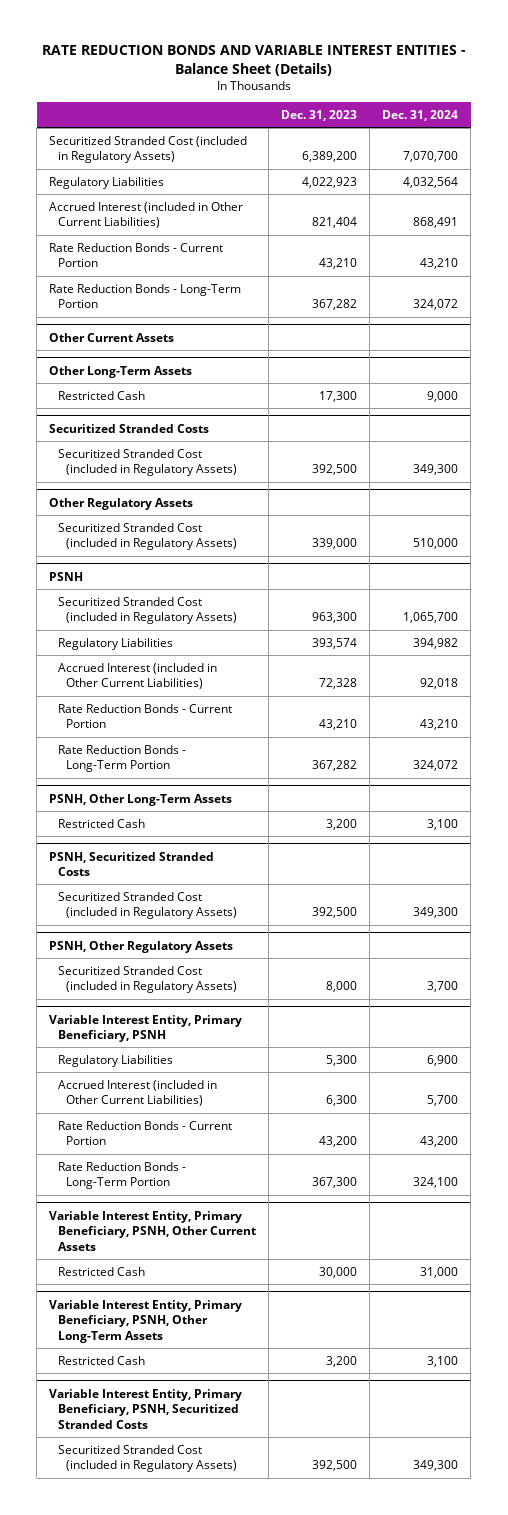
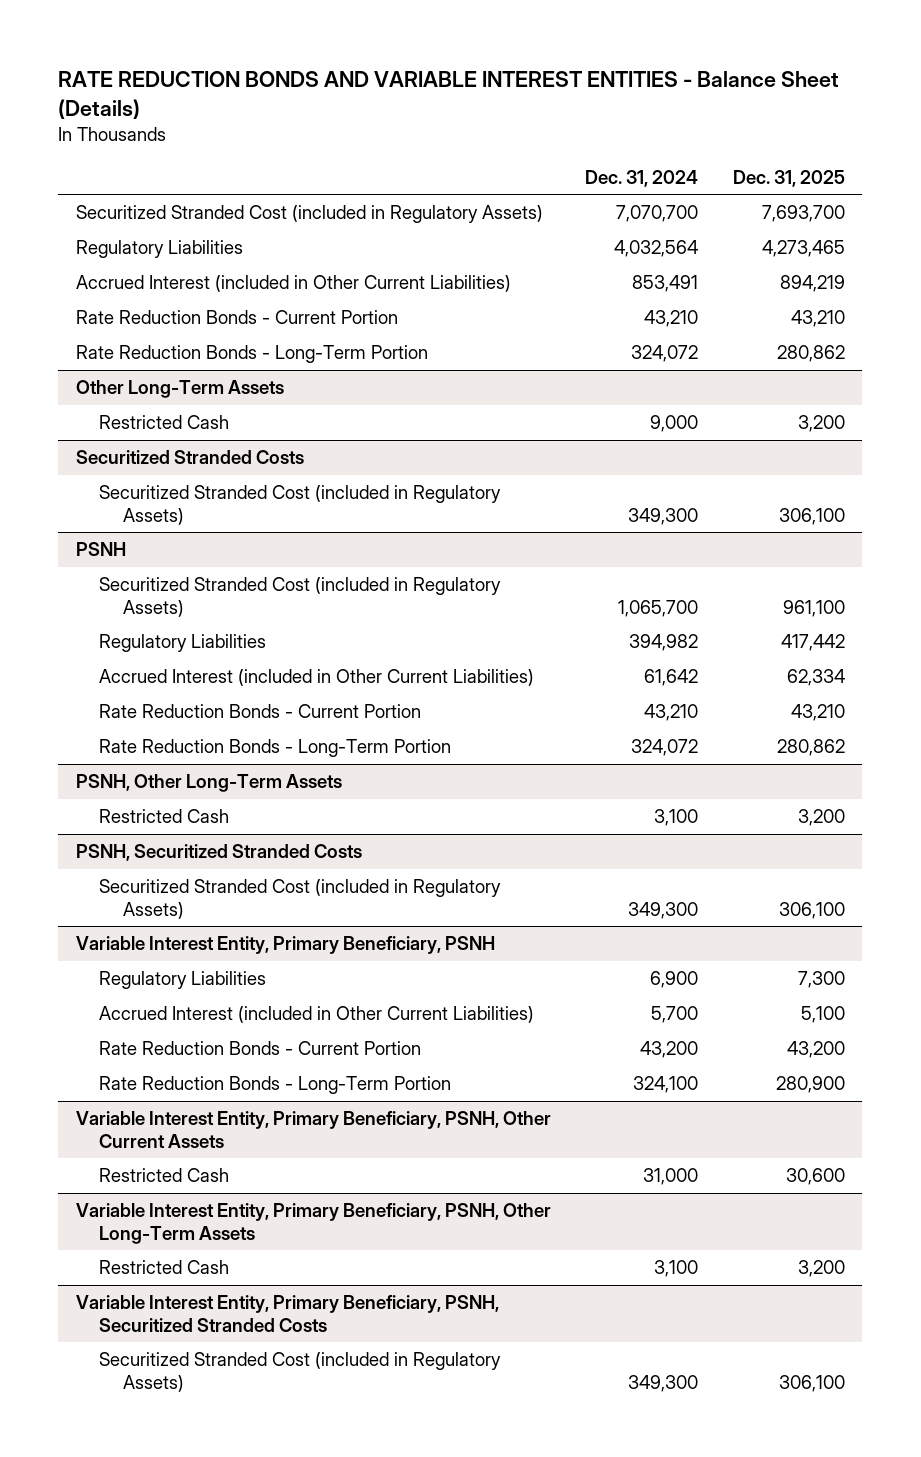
[281,109,358,121] Dec. 31, 2023 -> none
none -> [733,169,846,187] Dec. 31, 2025
[413,217,459,229] 868,491 -> [632,275,699,293] 853,491
[49,332,175,342] Other Current Assets -> none
[49,497,194,510] Other Regulatory Assets -> none
[57,522,238,551] Securitized Stranded Cost (included in Regulatory Assets) -> none
[420,678,459,690] 92,018 -> [644,669,699,687] 61,642
[49,940,234,953] PSNH, Other Regulatory Assets -> none
[57,965,238,994] Securitized Stranded Cost (included in Regulatory Assets) -> none

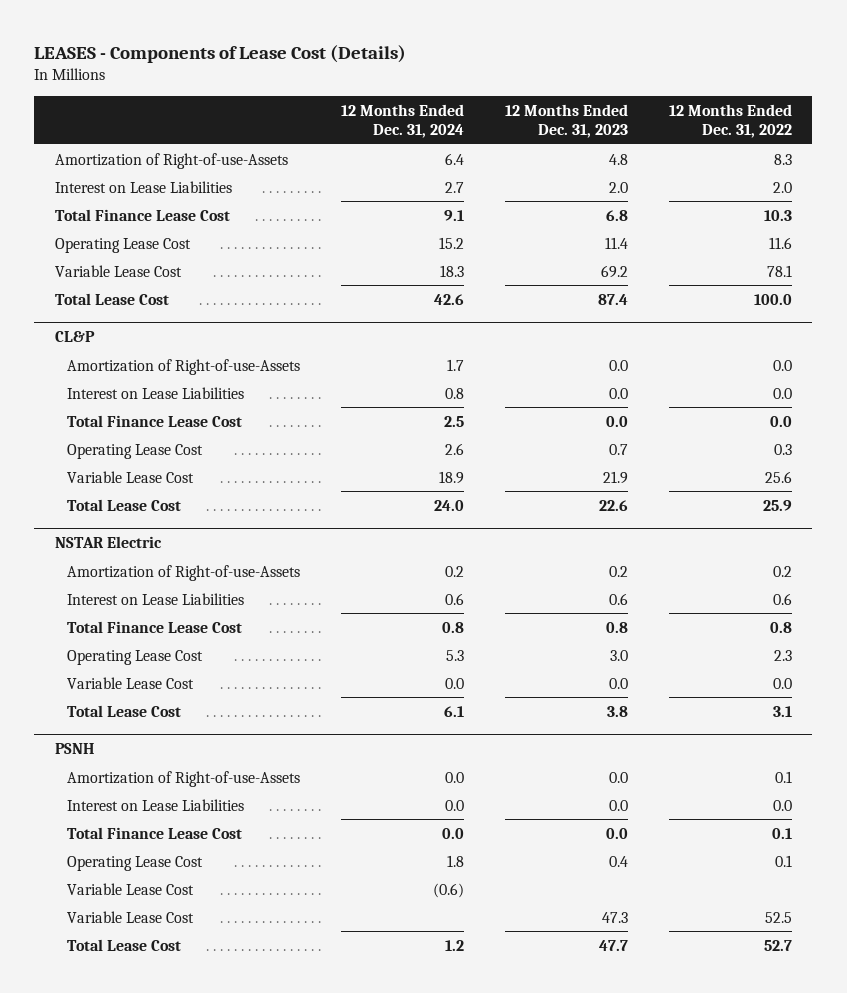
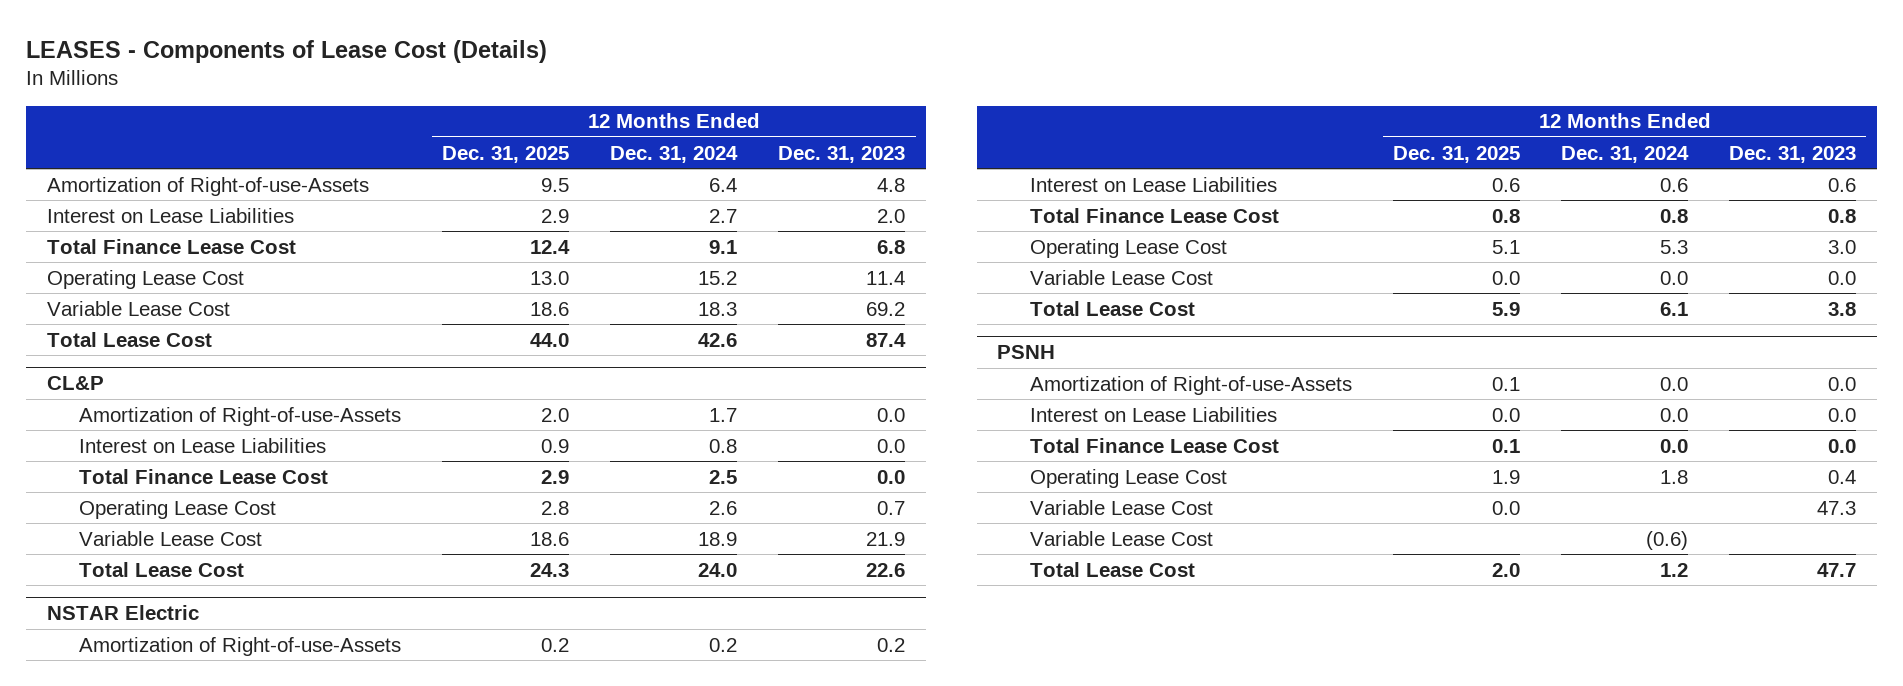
[668,103,792,138] 12 Months Ended Dec. 31, 2022 -> none
none -> [442,145,570,163] Dec. 31, 2025
[67,882,195,895] Variable Lease Cost -> [1029,530,1213,546] Variable Lease Cost

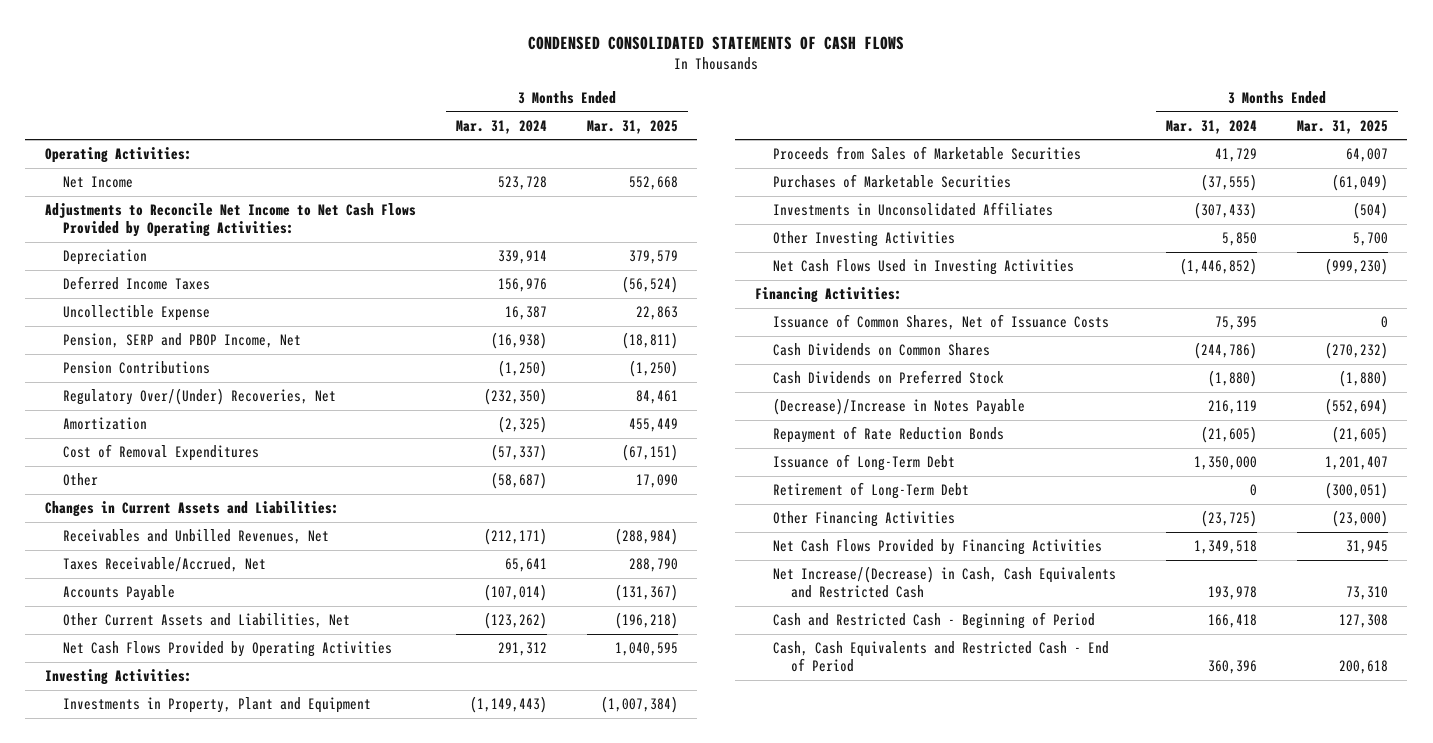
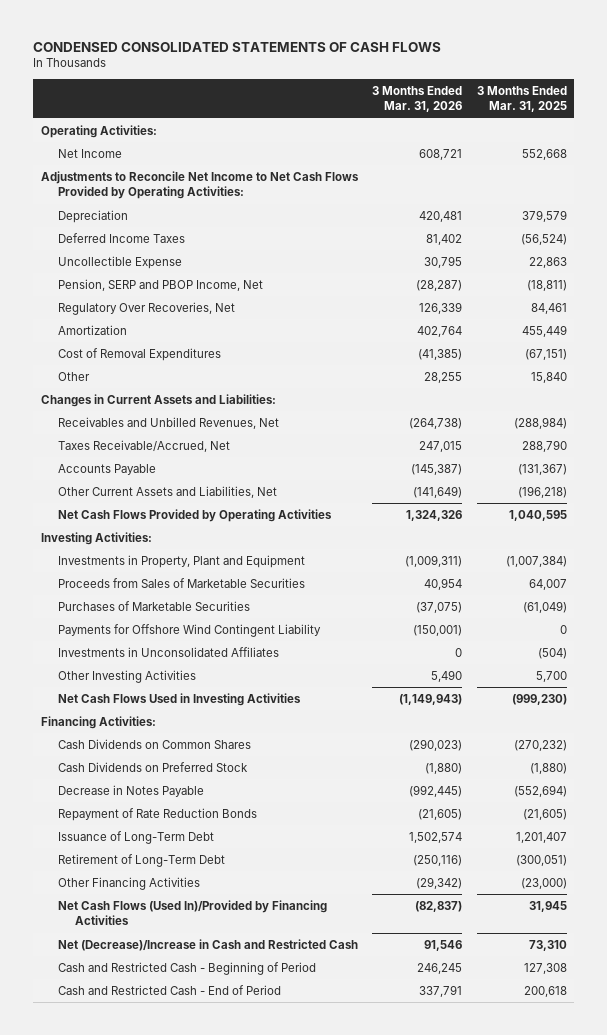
[455,119,547,134] Mar. 31, 2024 -> none
none -> [372,86,463,113] 3 Months Ended Mar. 31, 2026
[63,361,211,375] Pension Contributions -> none
[63,388,337,406] Regulatory Over/(Under) Recoveries, Net -> [57,301,235,315] Regulatory Over Recoveries, Net
[635,474,678,489] 17,090 -> [530,371,567,383] 15,840
none -> [57,623,321,637] Payments for Offshore Wind Contingent Liability
[773,314,1110,331] Issuance of Common Shares, Net of Issuance Costs -> none
[773,398,1026,416] (Decrease)/Increase in Notes Payable -> [57,784,204,797] Decrease in Notes Payable
[773,539,1103,556] Net Cash Flows Provided by Financing Activities -> [57,899,327,926] Net Cash Flows (Used In)/Provided by Financing Activities
[773,566,1117,599] Net Increase/(Decrease) in Cash, Cash Equivalents and Restricted Cash -> [57,938,358,951] Net (Decrease)/Increase in Cash and Restricted Cash
[773,641,1110,673] Cash, Cash Equivalents and Restricted Cash - End of Period -> [57,984,281,995] Cash and Restricted Cash - End of Period

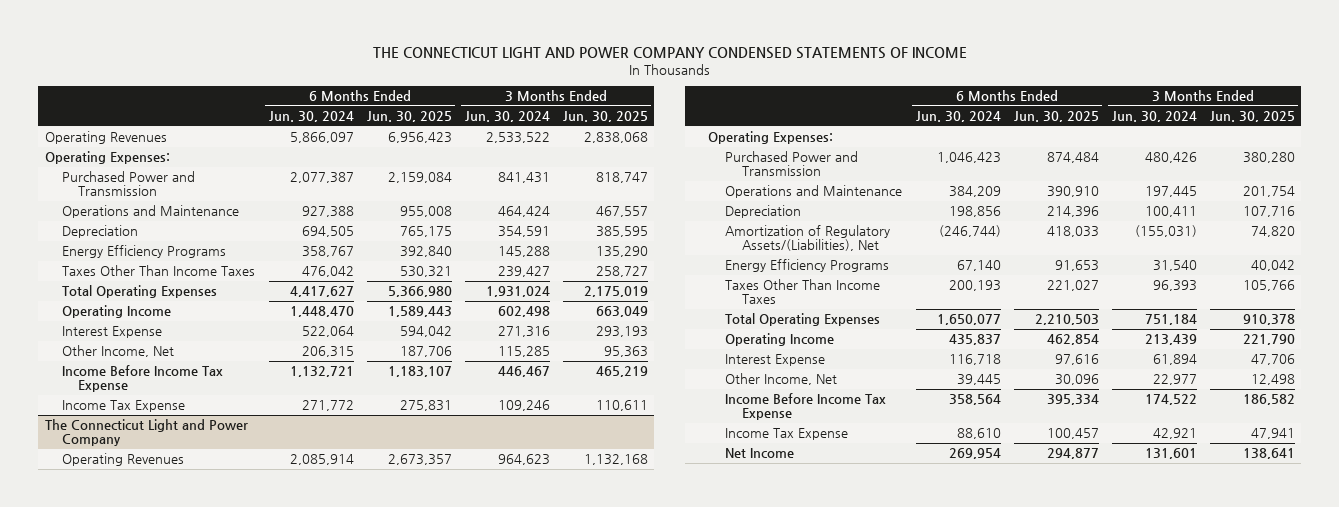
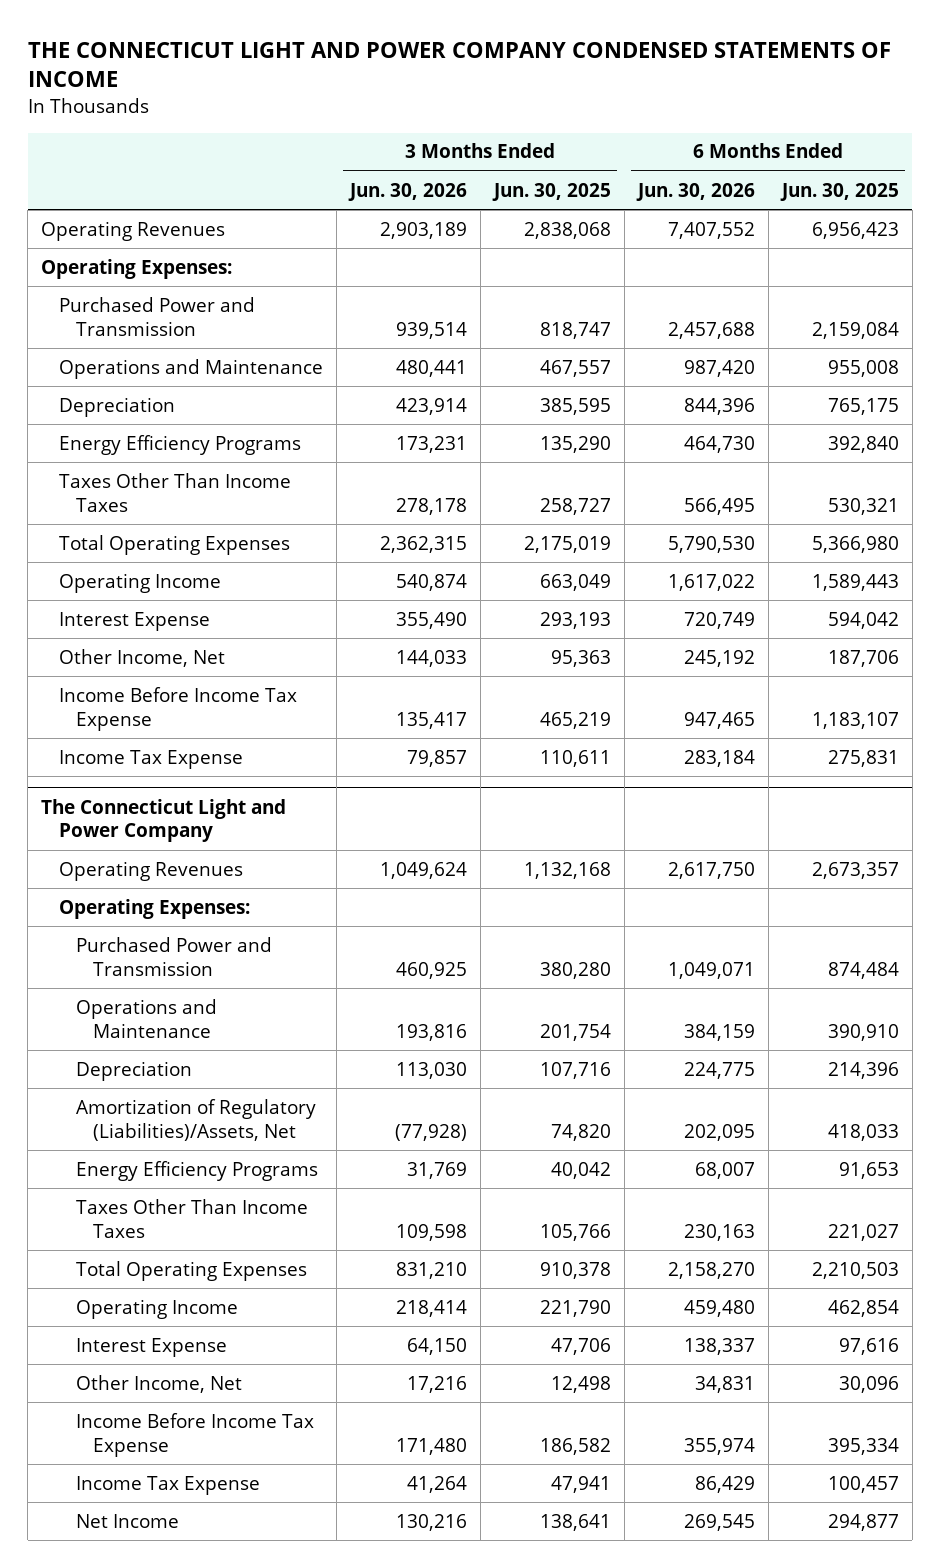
[268,110,354,122] Jun. 30, 2024 -> none
[464,110,550,122] Jun. 30, 2024 -> none
none -> [347,182,467,201] Jun. 30, 2026
none -> [635,182,755,201] Jun. 30, 2026
[725,225,891,252] Amortization of Regulatory Assets/(Liabilities), Net -> [75,1098,316,1141] Amortization of Regulatory (Liabilities)/Assets, Net

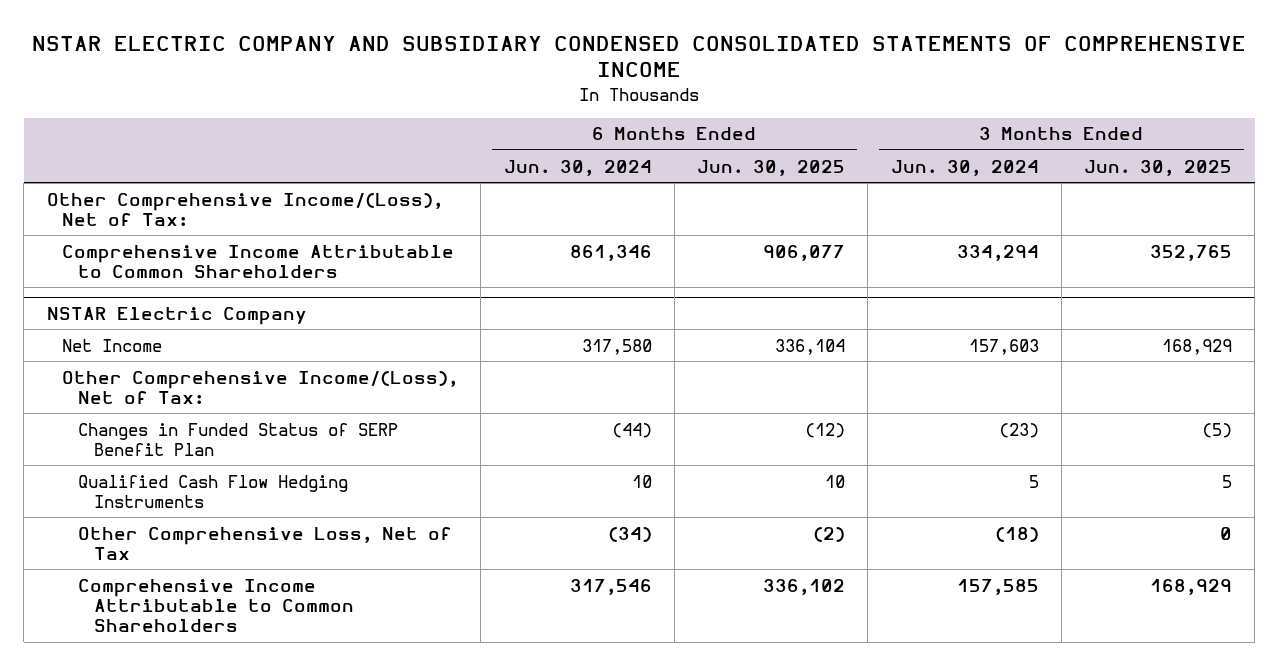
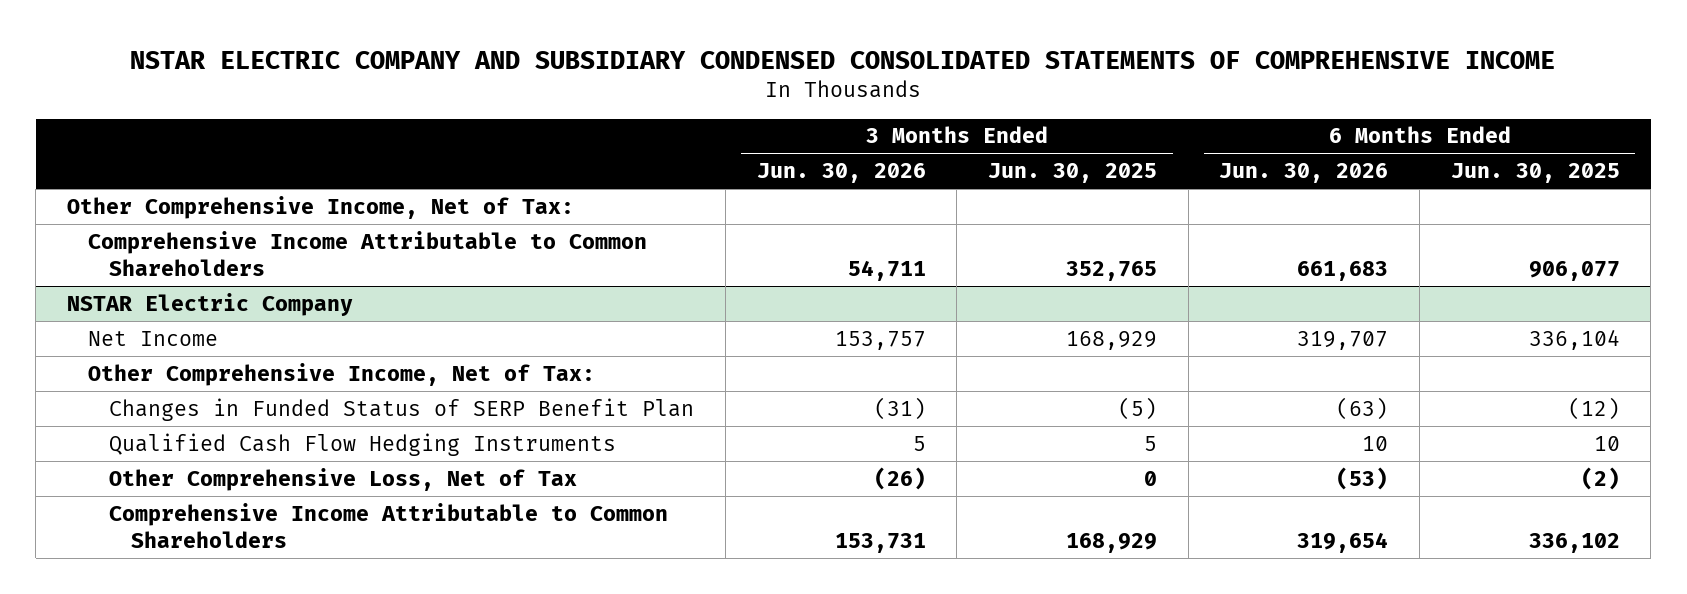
[503,159,652,176] Jun. 30, 2024 -> none
[890,159,1039,176] Jun. 30, 2024 -> none
none -> [756,163,926,184] Jun. 30, 2026
none -> [1219,163,1389,184] Jun. 30, 2026
[46,192,443,226] Other Comprehensive Income/(Loss), Net of Tax: -> [66,195,574,219] Other Comprehensive Income, Net of Tax:
[62,370,459,404] Other Comprehensive Income/(Loss), Net of Tax: -> [88,362,596,386] Other Comprehensive Income, Net of Tax:

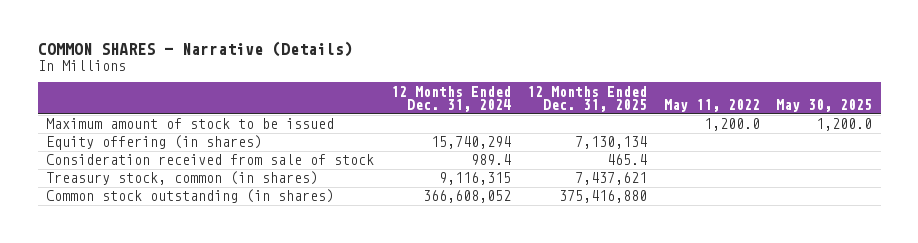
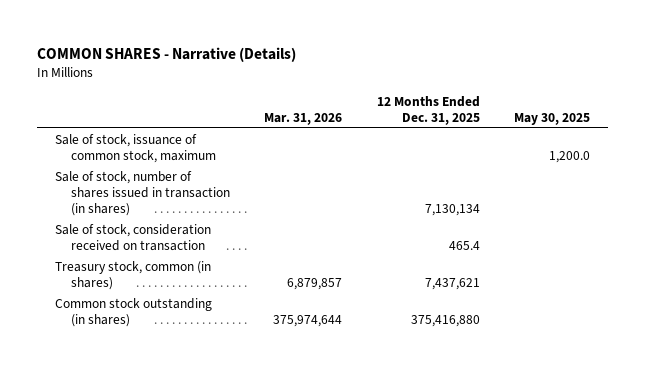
[390,85,511,112] 12 Months Ended Dec. 31, 2024 -> none
[663,98,760,112] May 11, 2022 -> none
none -> [264,112,343,125] Mar. 31, 2026
[46,118,335,130] Maximum amount of stock to be issued -> [54,133,216,163] Sale of stock, issuance of common stock, maximum
[46,135,263,151] Equity offering (in shares) -> [54,170,230,217] Sale of stock, number of shares issued in transaction (in shares)
[46,154,375,166] Consideration received from sale of stock -> [54,223,211,251] Sale of stock, consideration received on transaction

